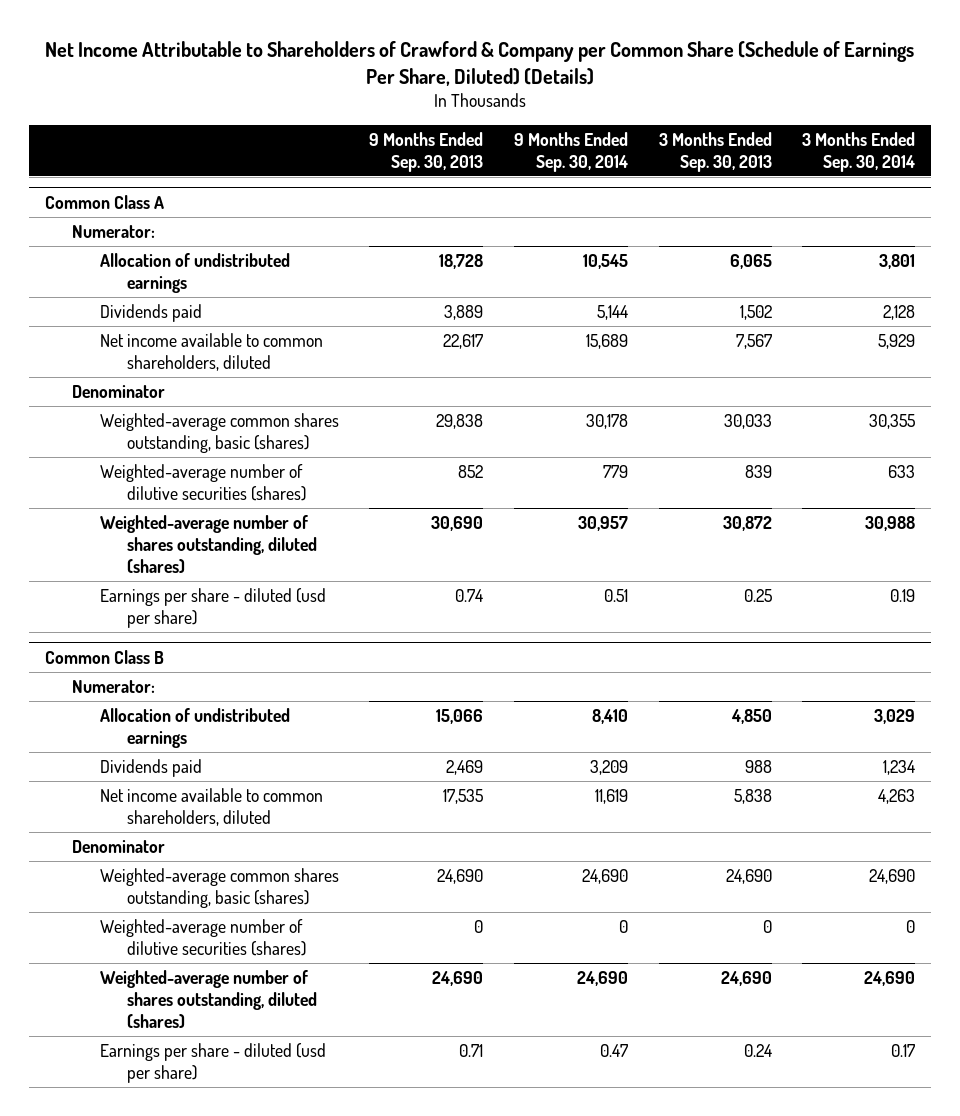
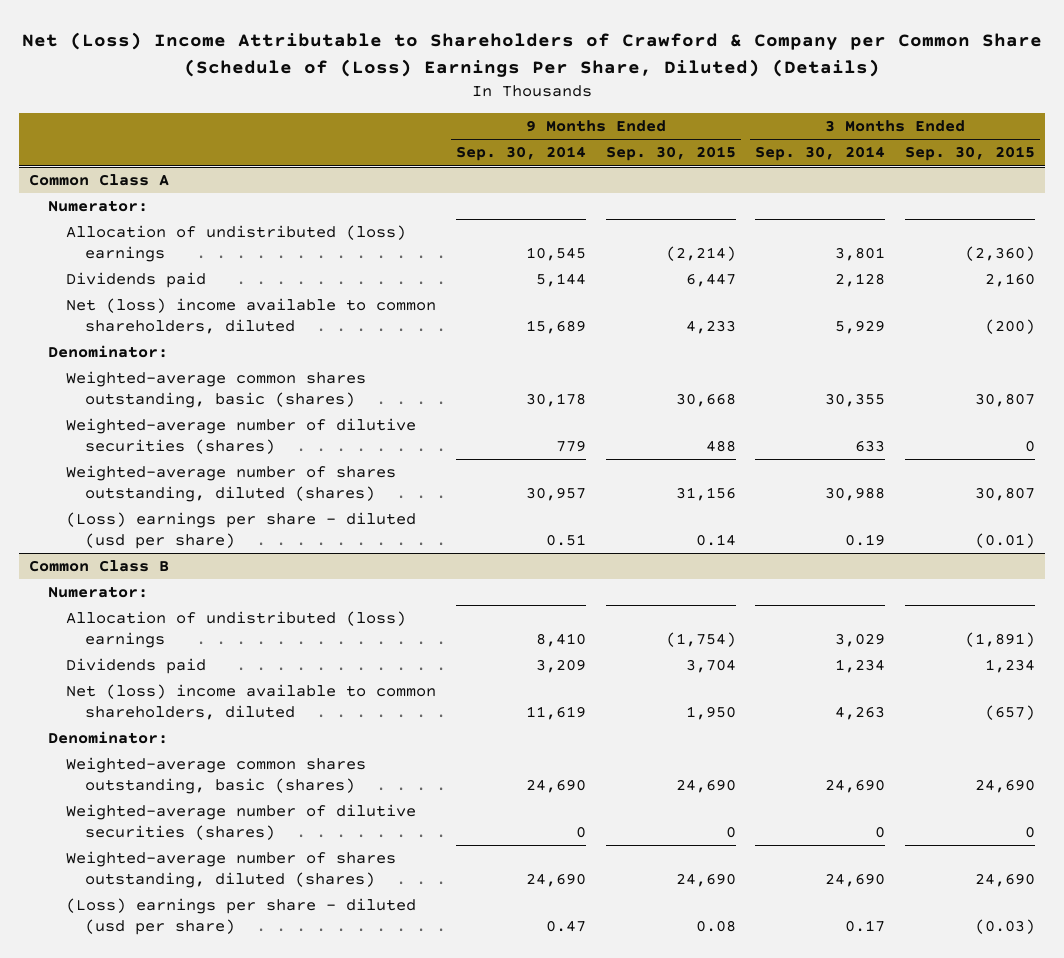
[45,40,915,86] Net Income Attributable to Shareholders of Crawford & Company per Common Share (Schedule of Earnings Per Share, Diluted) (Details) -> [22,32,1043,77] Net (Loss) Income Attributable to Shareholders of Crawford & Company per Common Share (Schedule of (Loss) Earnings Per Share, Diluted) (Details)
[369,131,484,172] 9 Months Ended Sep. 30, 2013 -> none
[658,131,772,172] 3 Months Ended Sep. 30, 2013 -> none
none -> [605,146,736,162] Sep. 30, 2015
none -> [904,146,1035,162] Sep. 30, 2015
[99,252,290,293] Allocation of undistributed earnings -> [66,225,407,262] Allocation of undistributed (loss) earnings
[99,332,323,371] Net income available to common shareholders, diluted -> [66,298,437,334] Net (loss) income available to common shareholders, diluted
[72,384,166,398] Denominator -> [47,345,168,359] Denominator:
[99,587,326,628] Earnings per share - diluted (usd per share) -> [66,512,417,549] (Loss) earnings per share - diluted (usd per share)
[99,707,290,748] Allocation of undistributed earnings -> [66,611,407,648] Allocation of undistributed (loss) earnings
[99,787,323,826] Net income available to common shareholders, diluted -> [66,684,437,720] Net (loss) income available to common shareholders, diluted
[72,839,166,853] Denominator -> [47,731,168,745] Denominator:
[99,1042,326,1083] Earnings per share - diluted (usd per share) -> [66,898,417,935] (Loss) earnings per share - diluted (usd per share)

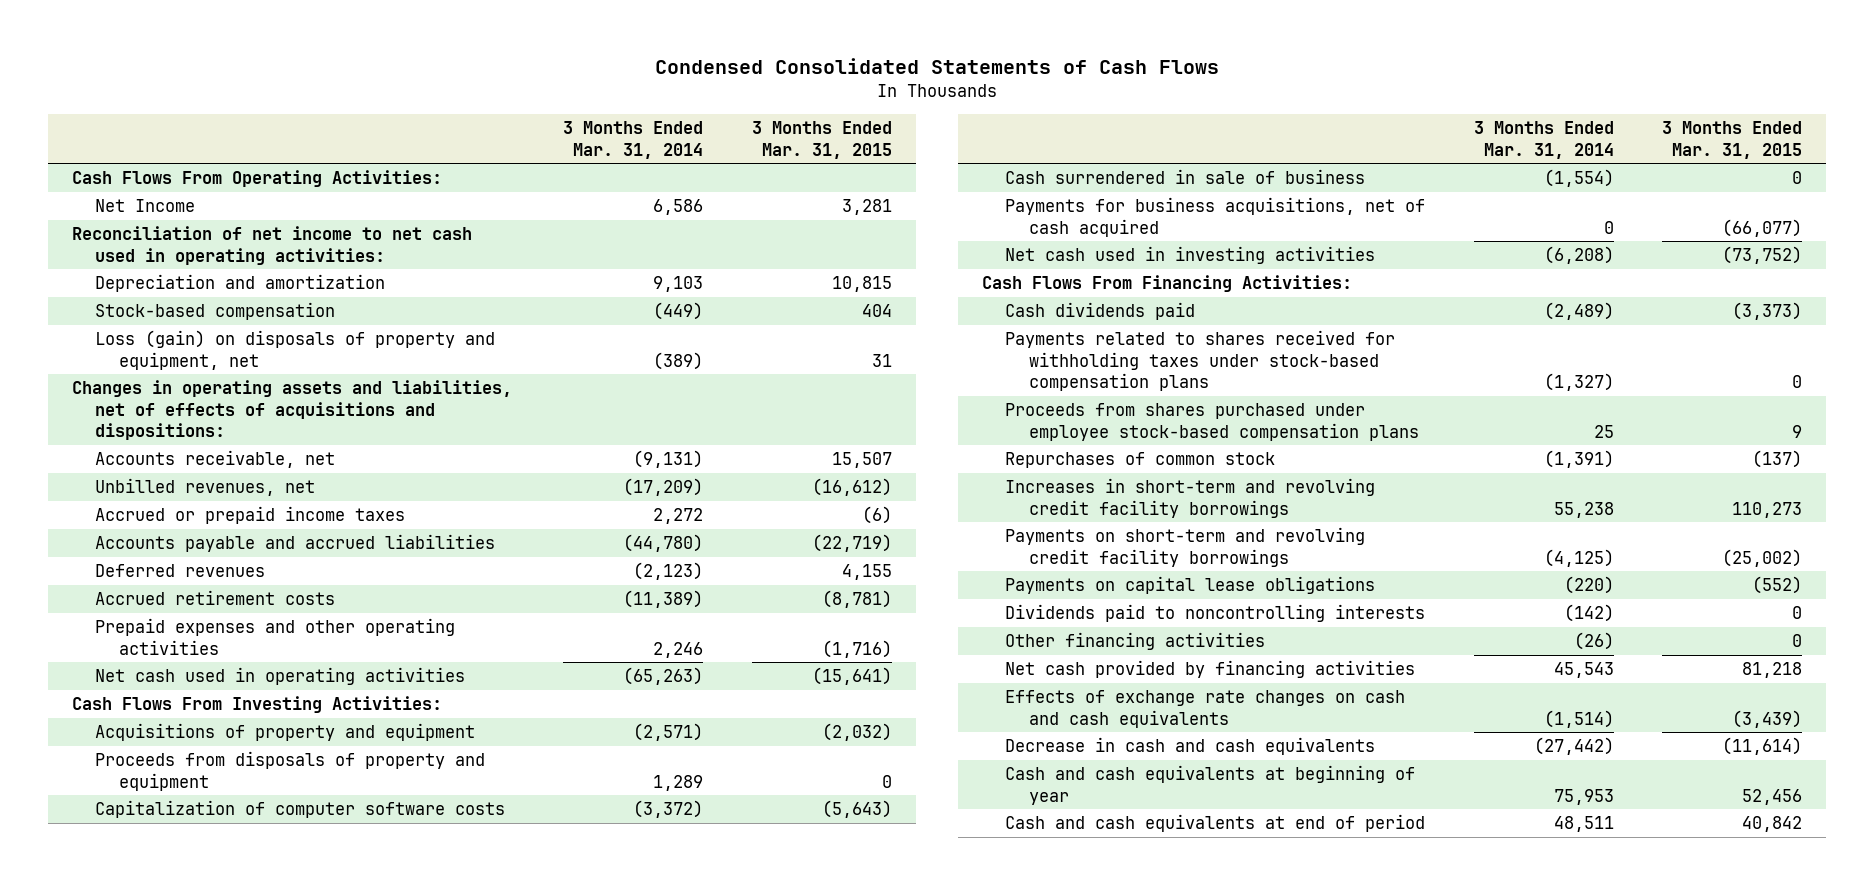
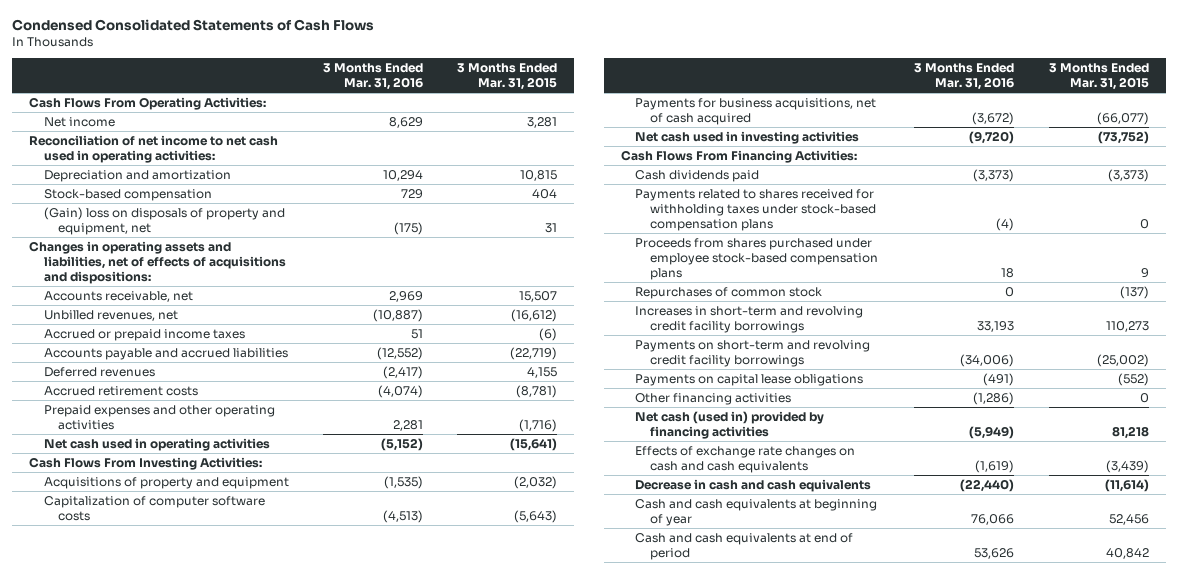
[563,121,704,159] 3 Months Ended Mar. 31, 2014 -> none
none -> [322,62,423,90] 3 Months Ended Mar. 31, 2016
[95,199,196,213] Net Income -> [43,116,115,127] Net income
[95,330,496,370] Loss (gain) on disposals of property and equipment, net -> [43,206,285,235] (Gain) loss on disposals of property and equipment, net
[95,751,486,791] Proceeds from disposals of property and equipment -> none
[1005,169,1366,185] Cash surrendered in sale of business -> none
[1005,604,1426,623] Dividends paid to noncontrolling interests -> none
[1005,660,1416,679] Net cash provided by financing activities -> [635,410,825,439] Net cash (used in) provided by financing activities

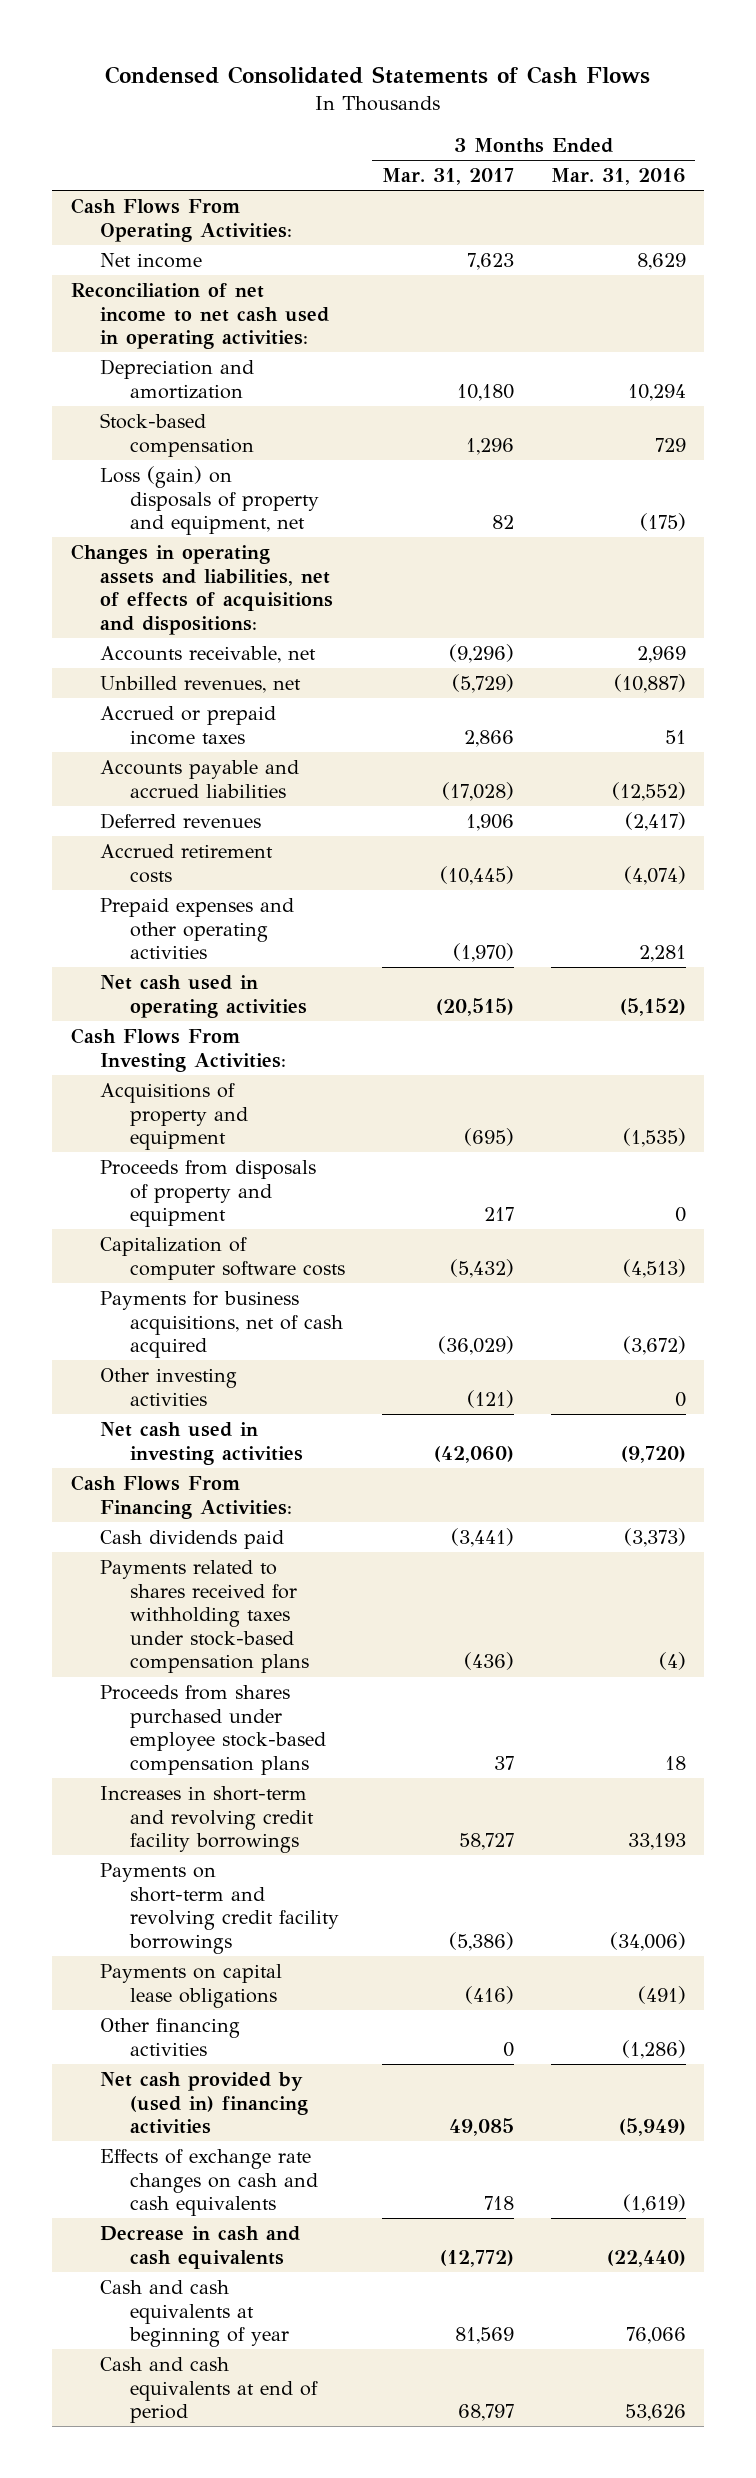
[457,62,558,90] 3 Months Ended Mar. 31, 2015 -> none
none -> [381,168,514,186] Mar. 31, 2017
[43,206,285,235] (Gain) loss on disposals of property and equipment, net -> [100,465,319,536] Loss (gain) on disposals of property and equipment, net
none -> [100,1159,317,1228] Proceeds from disposals of property and equipment
none -> [100,1367,238,1406] Other investing activities
[635,286,823,299] Repurchases of common stock -> none
[635,410,825,439] Net cash (used in) provided by financing activities -> [100,2071,308,2135] Net cash provided by (used in) financing activities

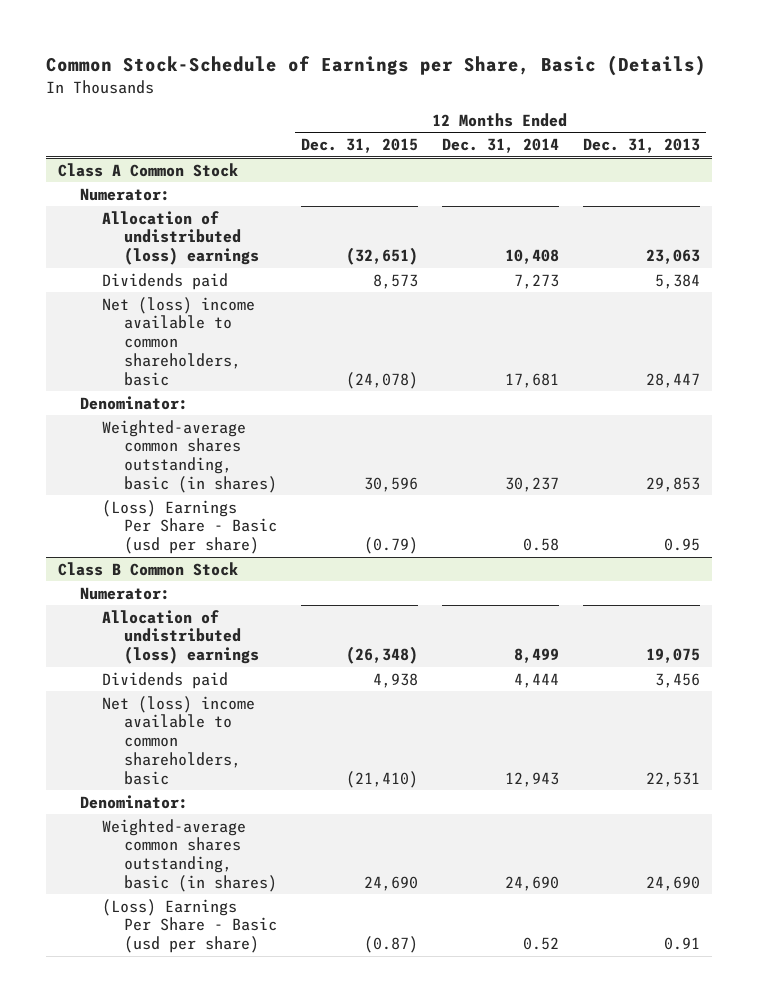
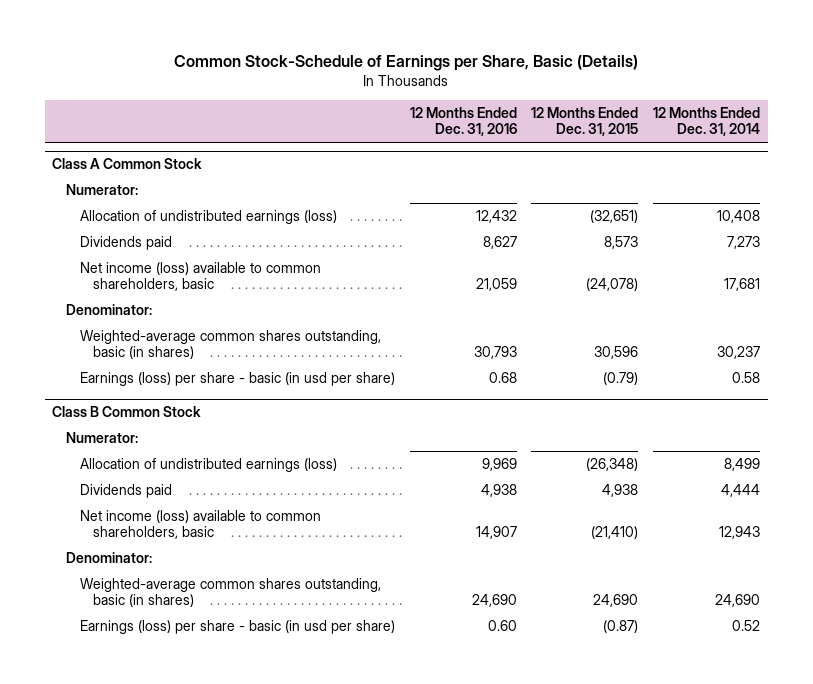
[583,138,701,154] Dec. 31, 2013 -> none
none -> [409,106,517,136] 12 Months Ended Dec. 31, 2016
[101,210,259,266] Allocation of undistributed (loss) earnings -> [79,210,337,225] Allocation of undistributed earnings (loss)
[101,296,255,386] Net (loss) income available to common shareholders, basic -> [79,262,321,292] Net income (loss) available to common shareholders, basic
[101,499,277,555] (Loss) Earnings Per Share - Basic (usd per share) -> [79,372,395,387] Earnings (loss) per share - basic (in usd per share)
[101,609,259,665] Allocation of undistributed (loss) earnings -> [79,458,337,473] Allocation of undistributed earnings (loss)
[101,695,255,785] Net (loss) income available to common shareholders, basic -> [79,510,321,540] Net income (loss) available to common shareholders, basic
[101,898,277,954] (Loss) Earnings Per Share - Basic (usd per share) -> [79,620,395,635] Earnings (loss) per share - basic (in usd per share)

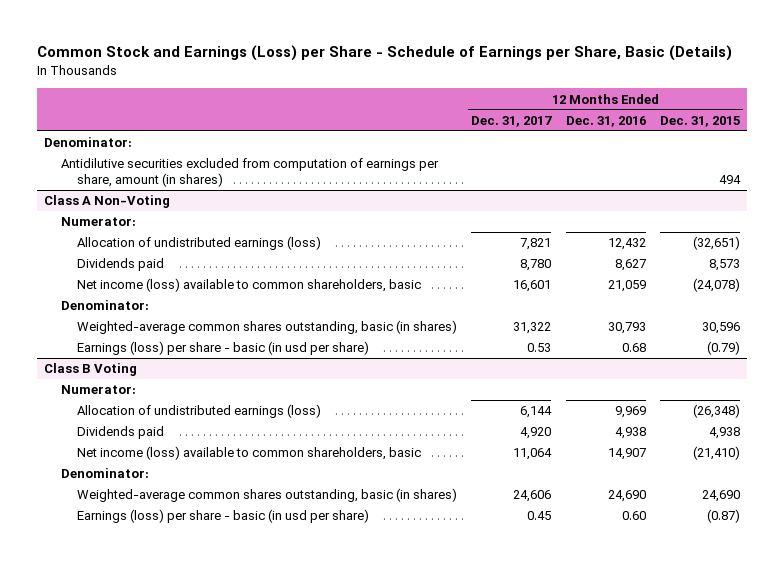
[174,54,639,71] Common Stock-Schedule of Earnings per Share, Basic (Details) -> [37,45,733,62] Common Stock and Earnings (Loss) per Share - Schedule of Earnings per Share, Basic (Details)
[653,106,761,136] 12 Months Ended Dec. 31, 2014 -> none
none -> [471,115,553,127] Dec. 31, 2017
none -> [44,137,133,148] Denominator:
none -> [60,158,439,187] Antidilutive securities excluded from computation of earnings per share, amount (in shares)
[52,158,203,170] Class A Common Stock -> [44,195,171,209] Class A Non-Voting
[52,406,202,418] Class B Common Stock -> [44,363,138,377] Class B Voting

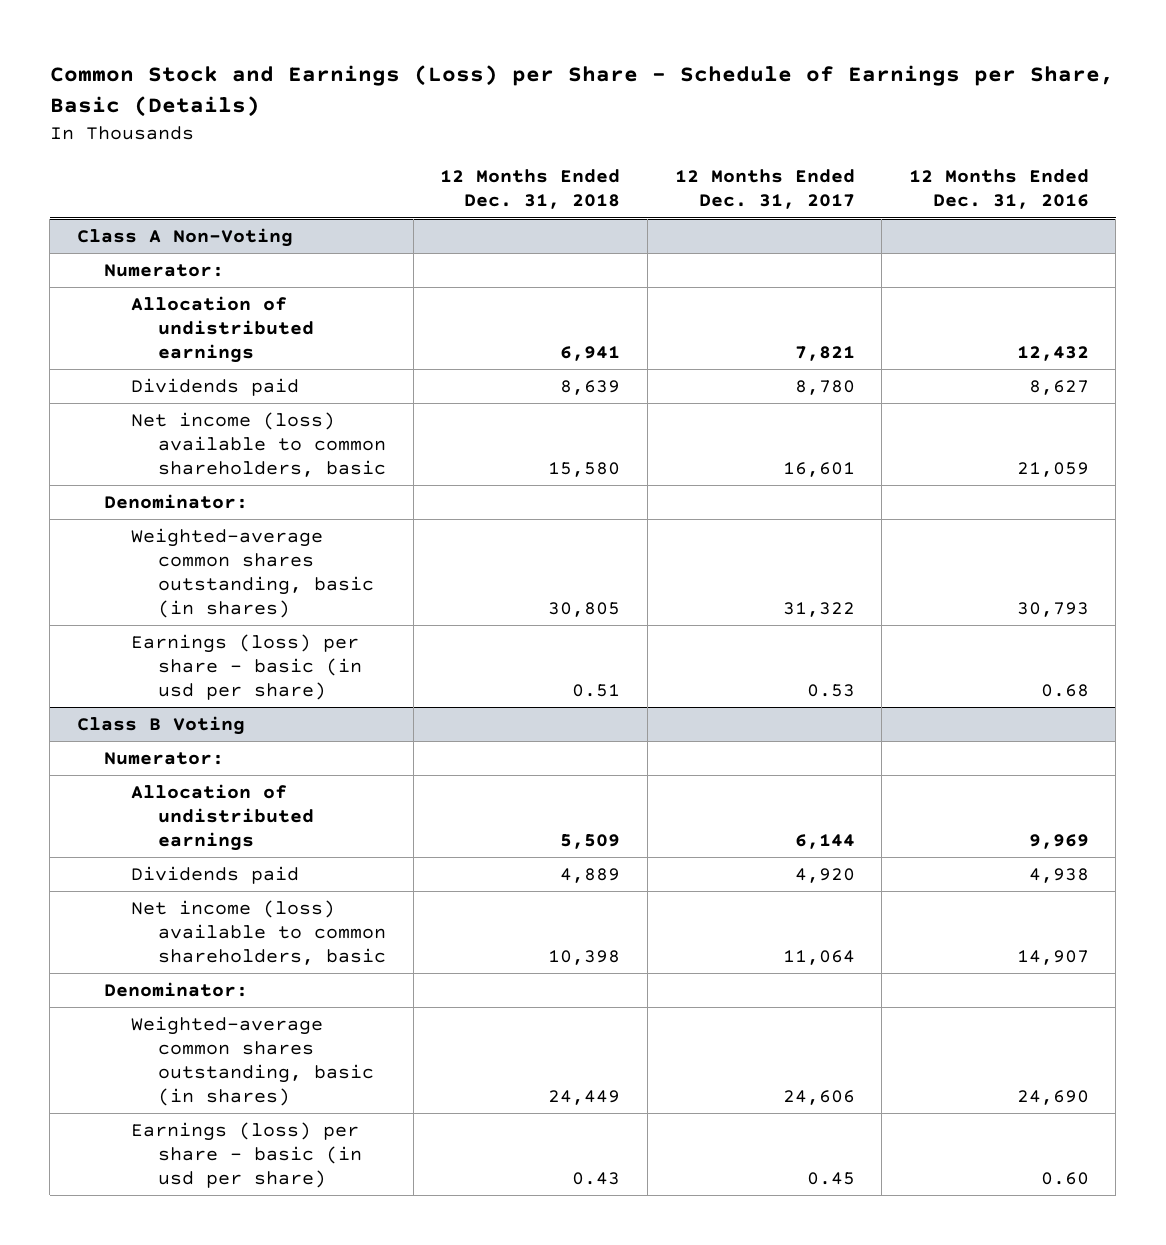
[659,115,740,127] Dec. 31, 2015 -> none
none -> [440,169,621,210] 12 Months Ended Dec. 31, 2018
[44,137,133,148] Denominator: -> none
[60,158,439,187] Antidilutive securities excluded from computation of earnings per share, amount (in shares) -> none
[77,236,322,251] Allocation of undistributed earnings (loss) -> [131,295,315,363] Allocation of undistributed earnings
[77,404,322,419] Allocation of undistributed earnings (loss) -> [131,783,315,851] Allocation of undistributed earnings

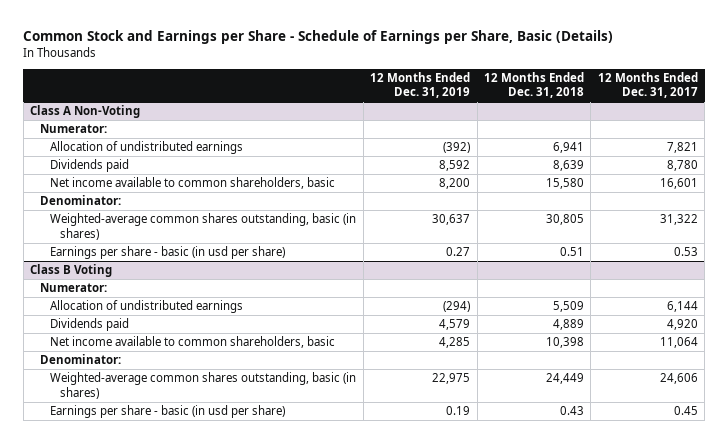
[49,65,1114,118] Common Stock and Earnings (Loss) per Share - Schedule of Earnings per Share, Basic (Details) -> [23,30,614,45] Common Stock and Earnings per Share - Schedule of Earnings per Share, Basic (Details)
[908,169,1089,210] 12 Months Ended Dec. 31, 2016 -> none
none -> [370,71,471,99] 12 Months Ended Dec. 31, 2019
[131,411,387,477] Net income (loss) available to common shareholders, basic -> [50,177,336,190] Net income available to common shareholders, basic
[131,633,363,700] Earnings (loss) per share - basic (in usd per share) -> [50,246,286,260] Earnings per share - basic (in usd per share)
[131,899,387,965] Net income (loss) available to common shareholders, basic -> [50,336,336,349] Net income available to common shareholders, basic
[131,1121,363,1188] Earnings (loss) per share - basic (in usd per share) -> [50,405,286,419] Earnings per share - basic (in usd per share)

